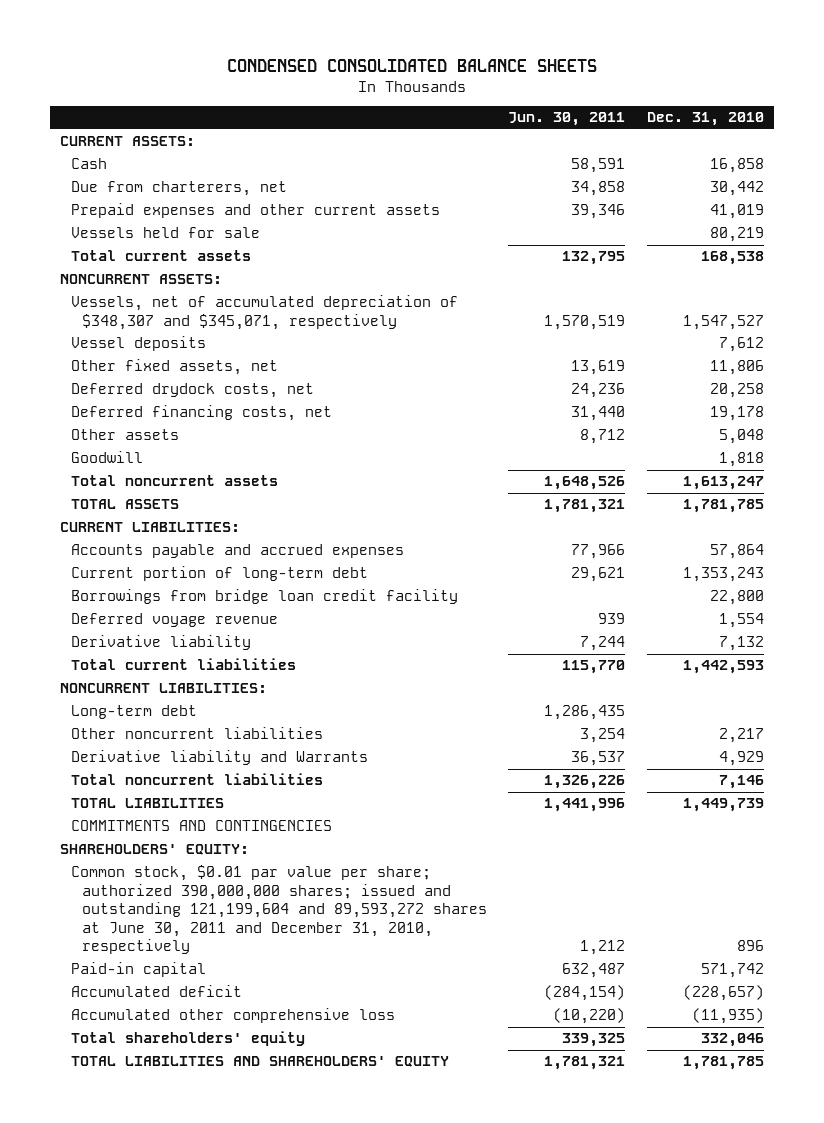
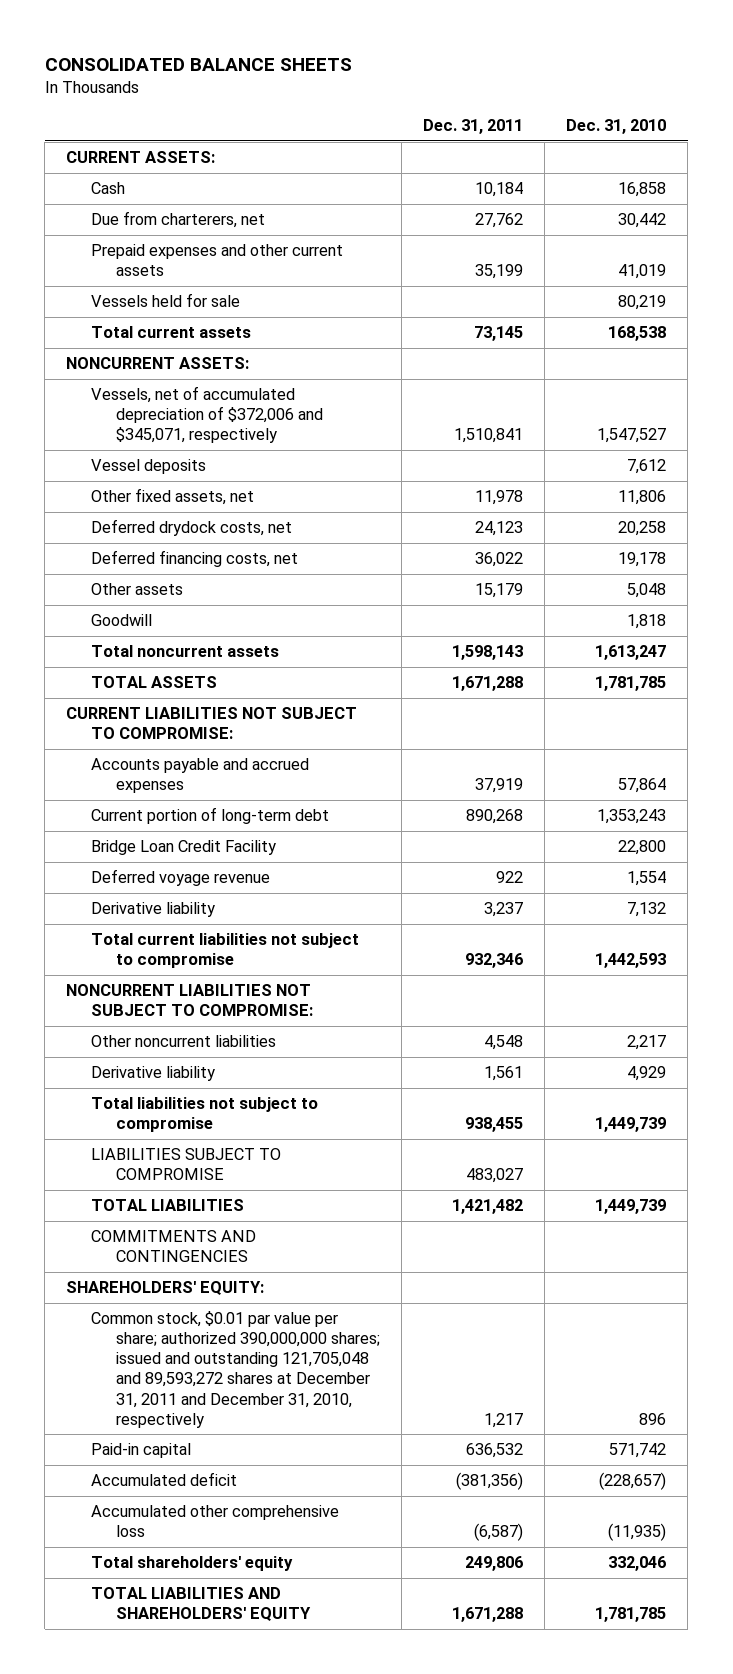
[227,59,598,73] CONDENSED CONSOLIDATED BALANCE SHEETS -> [44,57,352,71] CONSOLIDATED BALANCE SHEETS
[508,112,626,127] Jun. 30, 2011 -> none
none -> [422,119,523,135] Dec. 31, 2011
[71,295,459,330] Vessels, net of accumulated depreciation of $348,307 and $345,071, respectively -> [91,386,323,444] Vessels, net of accumulated depreciation of $372,006 and $345,071, respectively
[60,522,241,533] CURRENT LIABILITIES: -> [66,707,358,740] CURRENT LIABILITIES NOT SUBJECT TO COMPROMISE:
[71,589,459,605] Borrowings from bridge loan credit facility -> [91,840,277,856] Bridge Loan Credit Facility
[71,705,198,720] Long-term debt -> none
[71,658,297,671] Total current liabilities -> [91,933,360,969] Total current liabilities not subject to compromise
[60,683,268,694] NONCURRENT LIABILITIES: -> [66,984,314,1017] NONCURRENT LIABILITIES NOT SUBJECT TO COMPROMISE:
[71,750,369,766] Derivative liability and Warrants -> [91,1066,216,1082] Derivative liability
[71,773,324,786] Total noncurrent liabilities -> [91,1097,319,1133] Total liabilities not subject to compromise
[718,775,764,790] 7,146 -> [595,1117,667,1133] 1,449,739
none -> [91,1148,282,1181] LIABILITIES SUBJECT TO COMPROMISE
[71,865,488,955] Common stock, $0.01 par value per share; authorized 390,000,000 shares; issued and outstanding 121,199,604 and 89,593,272 shares at June 30, 2011 and December 31, 2010, respectively -> [91,1311,380,1428] Common stock, $0.01 par value per share; authorized 390,000,000 shares; issued and outstanding 121,705,048 and 89,593,272 shares at December 31, 2011 and December 31, 2010, respectively

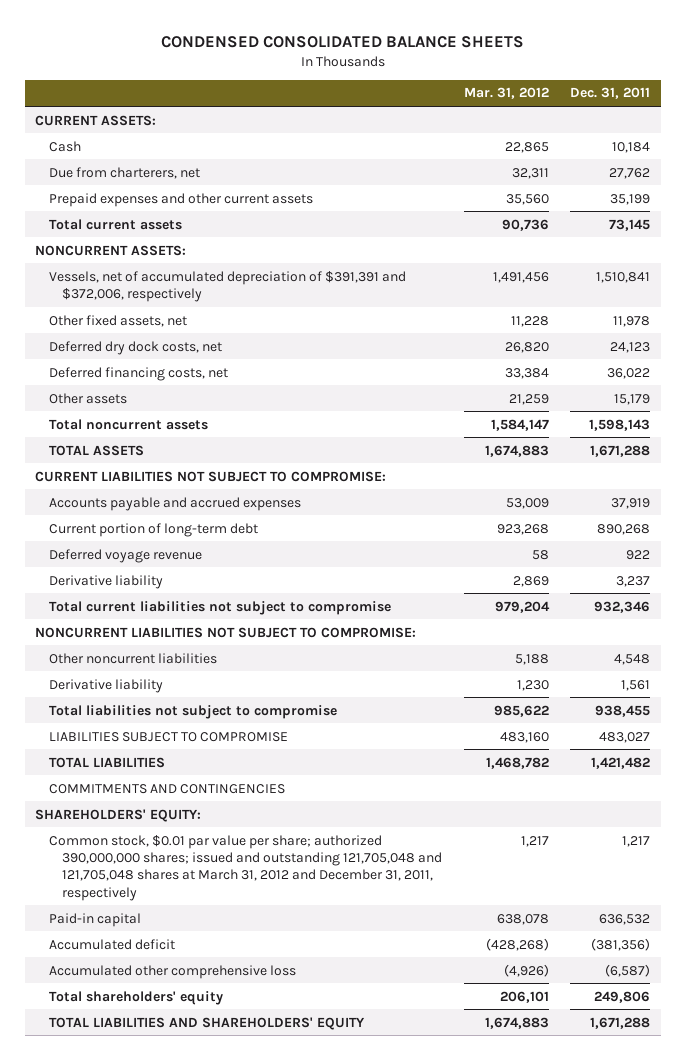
[44,57,352,71] CONSOLIDATED BALANCE SHEETS -> [160,35,524,48] CONDENSED CONSOLIDATED BALANCE SHEETS
[566,119,667,135] Dec. 31, 2010 -> none
none -> [463,87,549,100] Mar. 31, 2012
[91,293,241,308] Vessels held for sale -> none
[91,459,207,475] Vessel deposits -> none
[91,386,323,444] Vessels, net of accumulated depreciation of $372,006 and $345,071, respectively -> [48,270,406,302] Vessels, net of accumulated depreciation of $391,391 and $372,006, respectively
[91,519,293,537] Deferred drydock costs, net -> [48,340,222,355] Deferred dry dock costs, net
[91,614,153,627] Goodwill -> none
[91,840,277,856] Bridge Loan Credit Facility -> none
[91,1311,380,1428] Common stock, $0.01 par value per share; authorized 390,000,000 shares; issued and outstanding 121,705,048 and 89,593,272 shares at December 31, 2011 and December 31, 2010, respectively -> [48,834,443,901] Common stock, $0.01 par value per share; authorized 390,000,000 shares; issued and outstanding 121,705,048 and 121,705,048 shares at March 31, 2012 and December 31, 2011, respectively

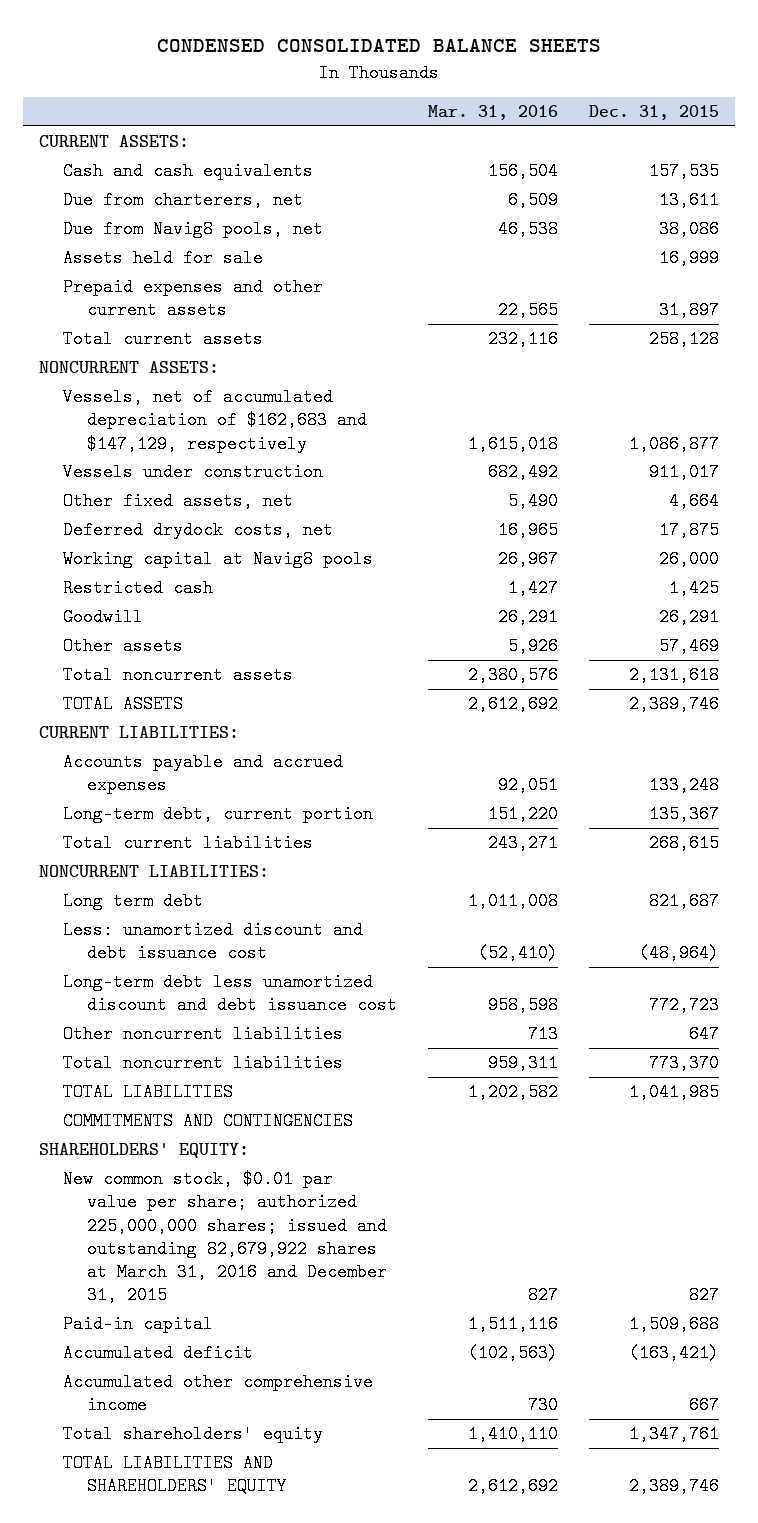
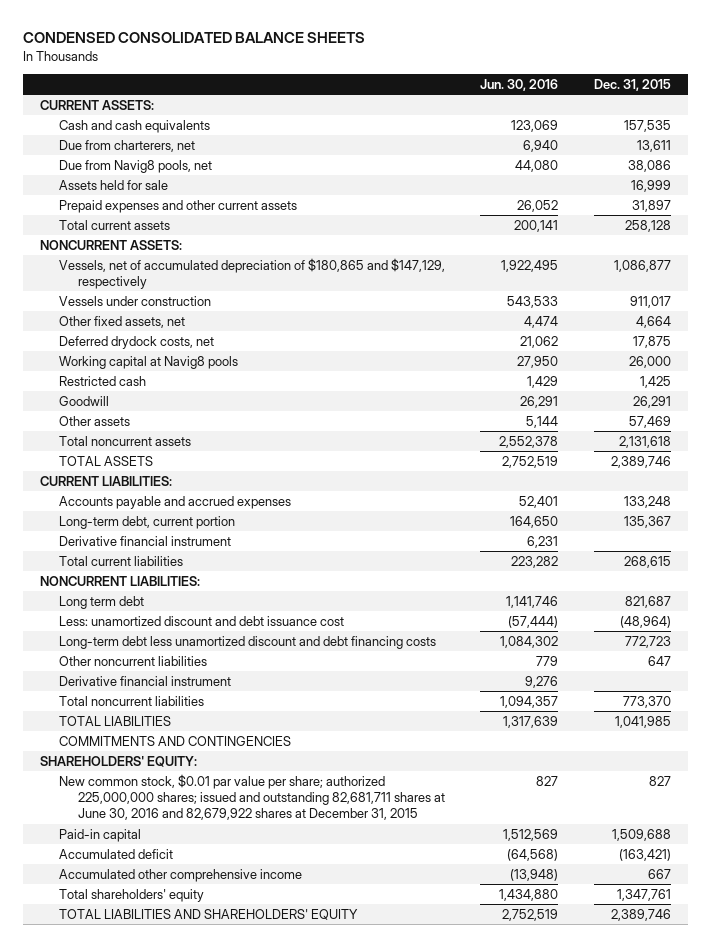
[428,105,559,121] Mar. 31, 2016 -> none
none -> [480,78,559,91] Jun. 30, 2016
[62,388,368,453] Vessels, net of accumulated depreciation of $162,683 and $147,129, respectively -> [59,257,446,290] Vessels, net of accumulated depreciation of $180,865 and $147,129, respectively
none -> [59,535,232,546] Derivative financial instrument
[62,973,398,1015] Long-term debt less unamortized discount and debt issuance cost -> [59,635,437,649] Long-term debt less unamortized discount and debt financing costs
none -> [59,675,232,686] Derivative financial instrument
[62,1170,388,1305] New common stock, $0.01 par value per share; authorized 225,000,000 shares; issued and outstanding 82,679,922 shares at March 31, 2016 and December 31, 2015 -> [59,773,445,821] New common stock, $0.01 par value per share; authorized 225,000,000 shares; issued and outstanding 82,681,711 shares at June 30, 2016 and 82,679,922 shares at December 31, 2015

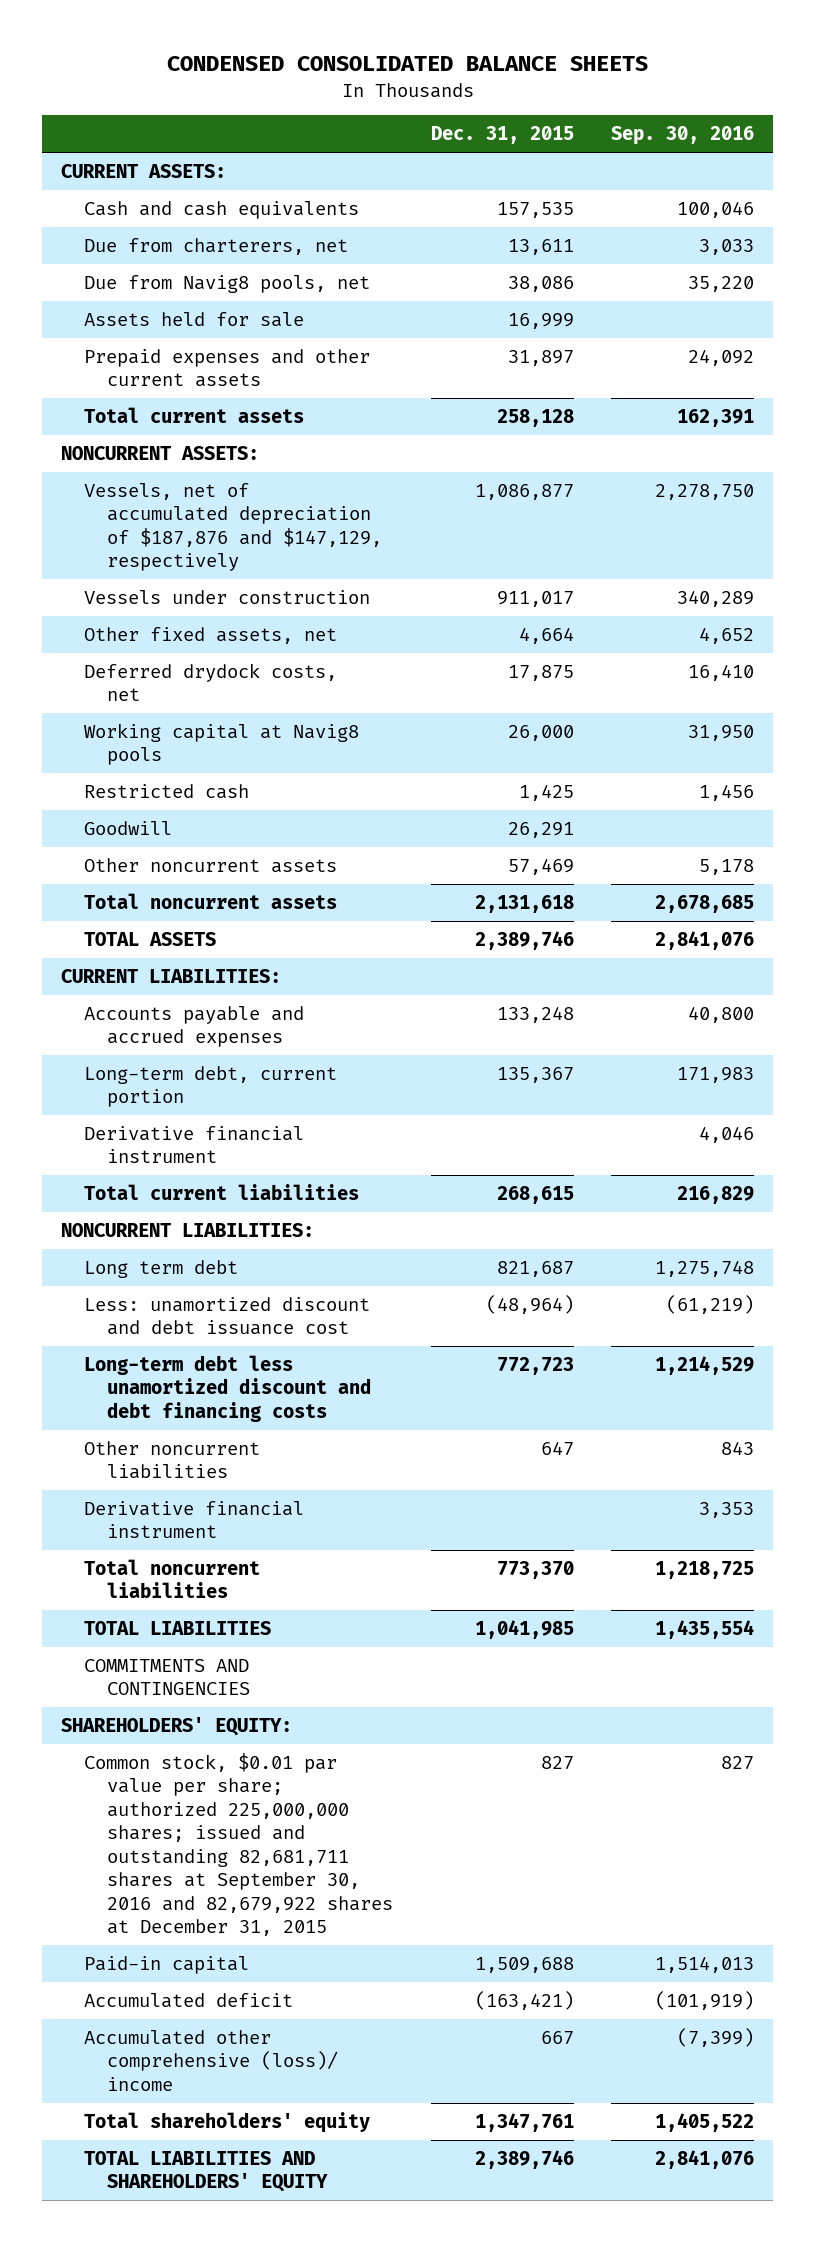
[480,78,559,91] Jun. 30, 2016 -> none
none -> [611,126,755,146] Sep. 30, 2016
[59,257,446,290] Vessels, net of accumulated depreciation of $180,865 and $147,129, respectively -> [84,482,383,572] Vessels, net of accumulated depreciation of $187,876 and $147,129, respectively
[59,415,131,426] Other assets -> [84,857,338,873] Other noncurrent assets
[59,773,445,821] New common stock, $0.01 par value per share; authorized 225,000,000 shares; issued and outstanding 82,681,711 shares at June 30, 2016 and 82,679,922 shares at December 31, 2015 -> [84,1752,394,1937] Common stock, $0.01 par value per share; authorized 225,000,000 shares; issued and outstanding 82,681,711 shares at September 30, 2016 and 82,679,922 shares at December 31, 2015
[59,868,303,882] Accumulated other comprehensive income -> [84,2029,339,2091] Accumulated other comprehensive (loss)/ income

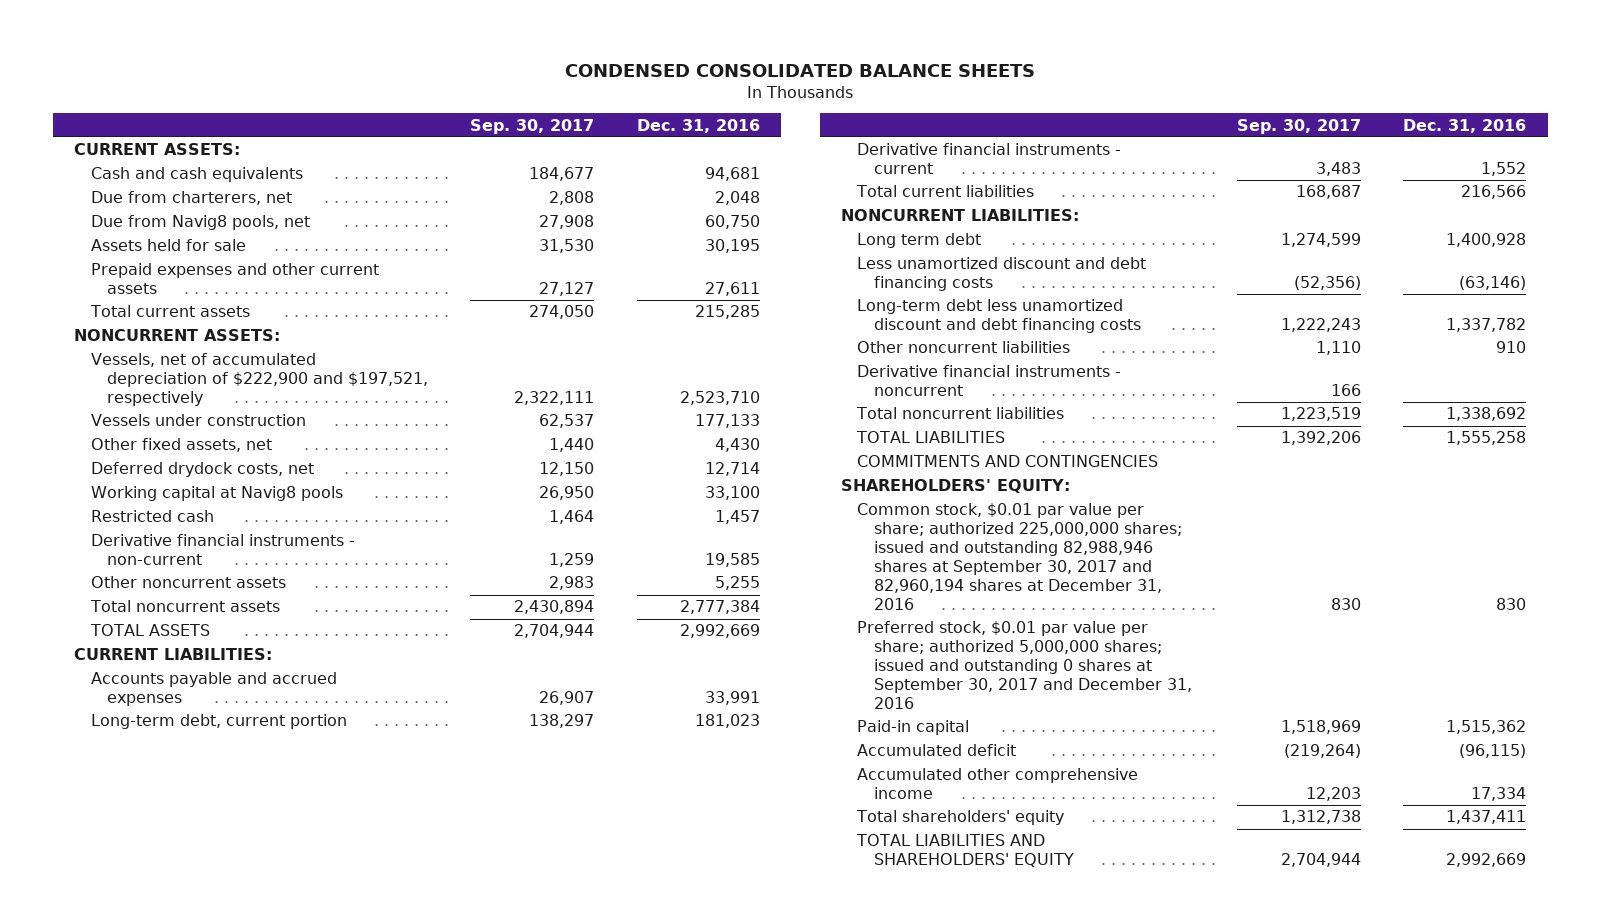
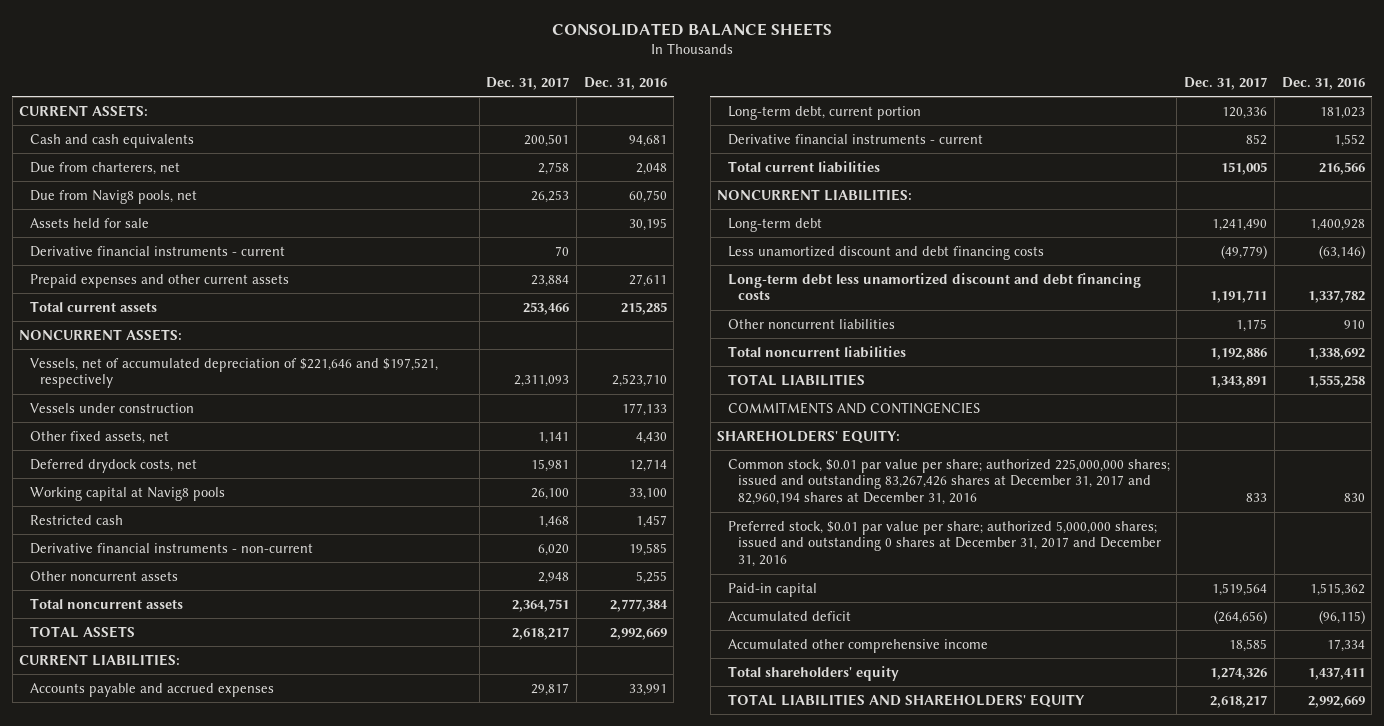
[565,63,1036,77] CONDENSED CONSOLIDATED BALANCE SHEETS -> [552,22,833,36] CONSOLIDATED BALANCE SHEETS
[470,118,595,134] Sep. 30, 2017 -> none
none -> [486,77,570,91] Dec. 31, 2017
none -> [29,245,285,257] Derivative financial instruments - current
[90,353,429,407] Vessels, net of accumulated depreciation of $222,900 and $197,521, respectively -> [29,357,438,389] Vessels, net of accumulated depreciation of $221,646 and $197,521, respectively
[857,233,982,249] Long term debt -> [727,217,822,232] Long-term debt
[857,365,1122,397] Derivative financial instruments - noncurrent -> none
[857,503,1182,610] Common stock, $0.01 par value per share; authorized 225,000,000 shares; issued and outstanding 82,988,946 shares at September 30, 2017 and 82,960,194 shares at December 31, 2016 -> [727,458,1170,506] Common stock, $0.01 par value per share; authorized 225,000,000 shares; issued and outstanding 83,267,426 shares at December 31, 2017 and 82,960,194 shares at December 31, 2016
[857,621,1192,709] Preferred stock, $0.01 par value per share; authorized 5,000,000 shares; issued and outstanding 0 shares at September 30, 2017 and December 31, 2016 -> [727,520,1162,568] Preferred stock, $0.01 par value per share; authorized 5,000,000 shares; issued and outstanding 0 shares at December 31, 2017 and December 31, 2016

